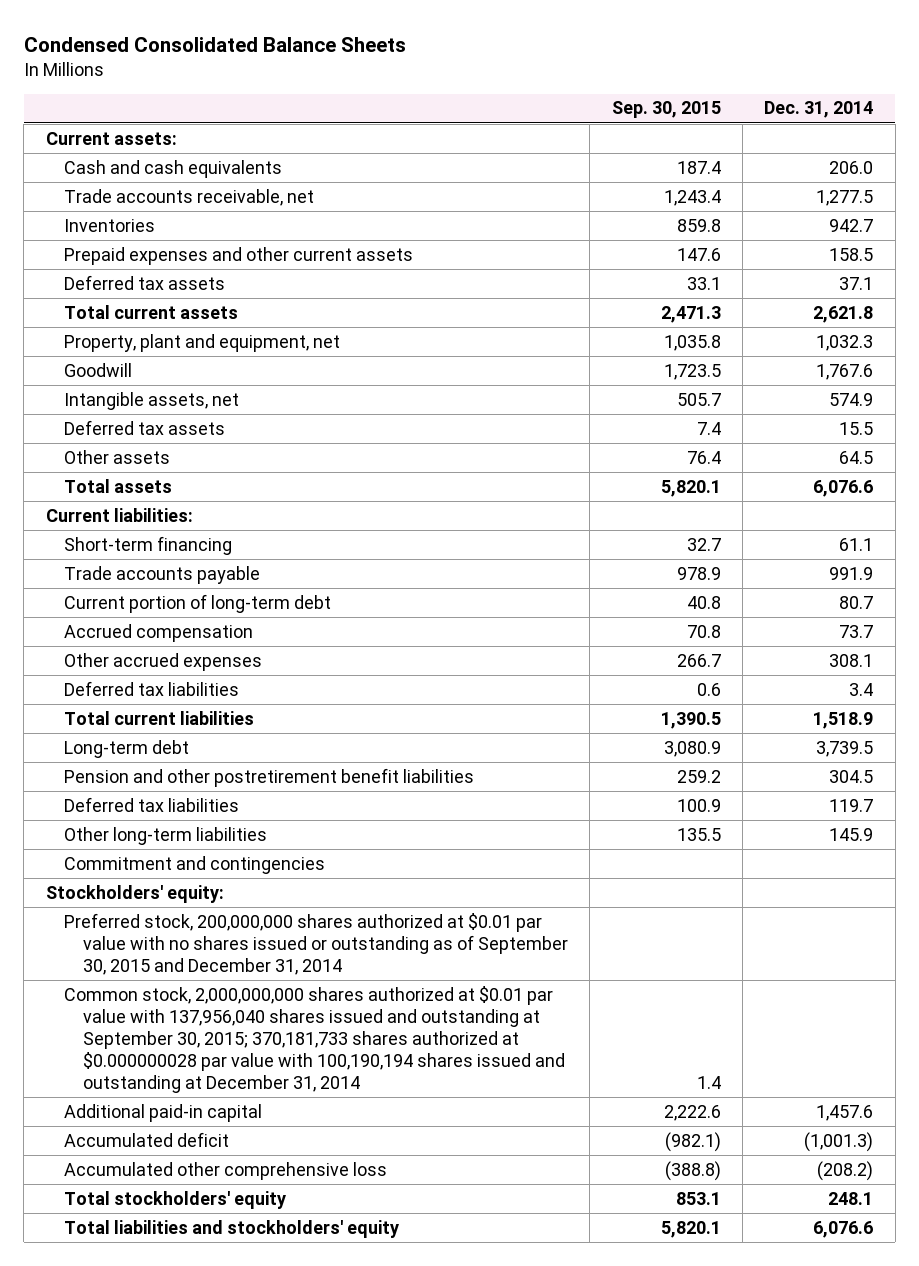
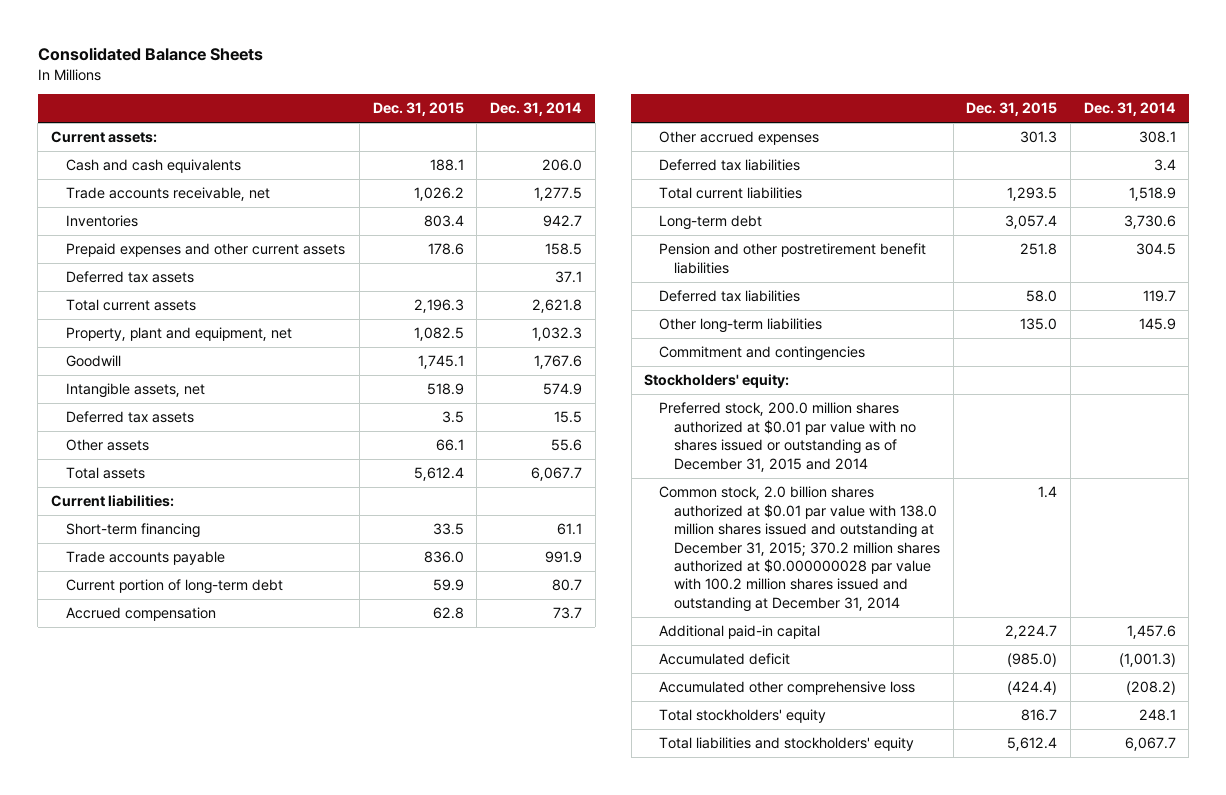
[23,36,406,52] Condensed Consolidated Balance Sheets -> [37,47,263,62] Consolidated Balance Sheets
[611,101,721,119] Sep. 30, 2015 -> none
none -> [372,102,464,117] Dec. 31, 2015
[839,450,874,464] 64.5 -> [551,439,583,452] 55.6
[813,479,874,497] 6,076.6 -> [531,467,583,482] 6,067.7
[816,740,874,757] 3,739.5 -> [1123,215,1176,230] 3,730.6
[64,912,568,976] Preferred stock, 200,000,000 shares authorized at $0.01 par value with no shares issued or outstanding as of September 30, 2015 and December 31, 2014 -> [659,402,917,472] Preferred stock, 200.0 million shares authorized at $0.01 par value with no shares issued or outstanding as of December 31, 2015 and 2014
[64,985,565,1094] Common stock, 2,000,000,000 shares authorized at $0.01 par value with 137,956,040 shares issued and outstanding at September 30, 2015; 370,181,733 shares authorized at $0.000000028 par value with 100,190,194 shares issued and outstanding at December 31, 2014 -> [659,486,941,612] Common stock, 2.0 billion shares authorized at $0.01 par value with 138.0 million shares issued and outstanding at December 31, 2015; 370.2 million shares authorized at $0.000000028 par value with 100.2 million shares issued and outstanding at December 31, 2014
[813,1220,874,1238] 6,076.6 -> [1124,737,1176,752] 6,067.7

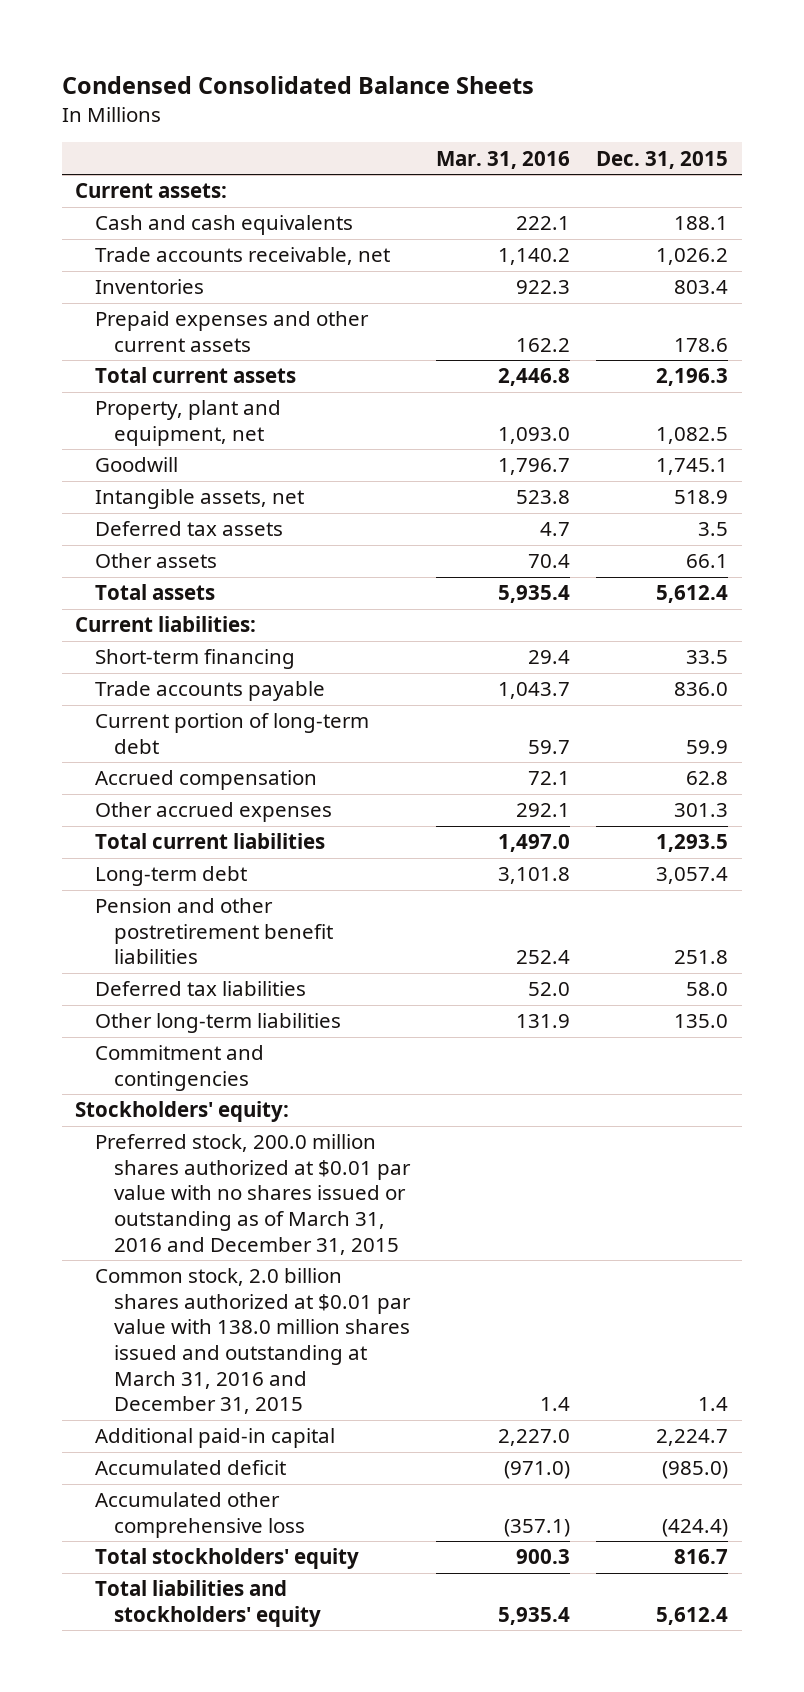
[37,47,263,62] Consolidated Balance Sheets -> [62,76,535,95] Condensed Consolidated Balance Sheets
[490,102,583,117] Dec. 31, 2014 -> none
none -> [436,150,571,169] Mar. 31, 2016
[65,271,194,284] Deferred tax assets -> none
[659,159,801,172] Deferred tax liabilities -> none
[659,402,917,472] Preferred stock, 200.0 million shares authorized at $0.01 par value with no shares issued or outstanding as of December 31, 2015 and 2014 -> [94,1134,411,1255] Preferred stock, 200.0 million shares authorized at $0.01 par value with no shares issued or outstanding as of March 31, 2016 and December 31, 2015
[659,486,941,612] Common stock, 2.0 billion shares authorized at $0.01 par value with 138.0 million shares issued and outstanding at December 31, 2015; 370.2 million shares authorized at $0.000000028 par value with 100.2 million shares issued and outstanding at December 31, 2014 -> [94,1268,411,1415] Common stock, 2.0 billion shares authorized at $0.01 par value with 138.0 million shares issued and outstanding at March 31, 2016 and December 31, 2015

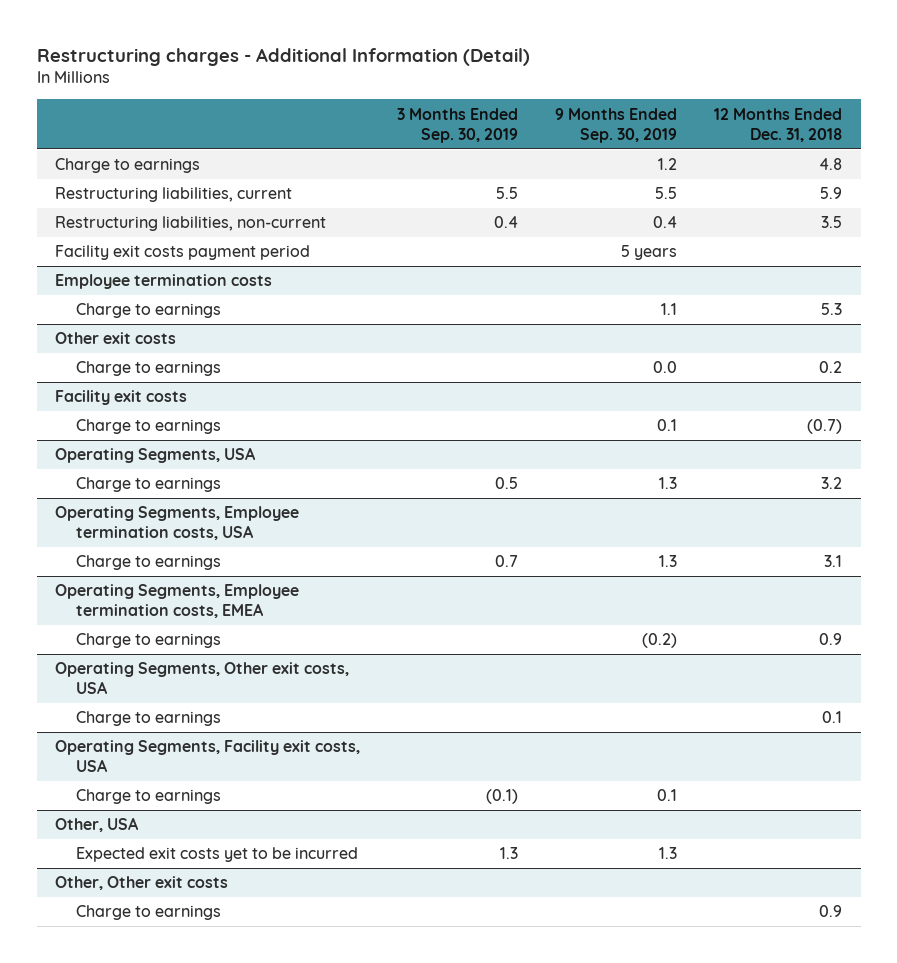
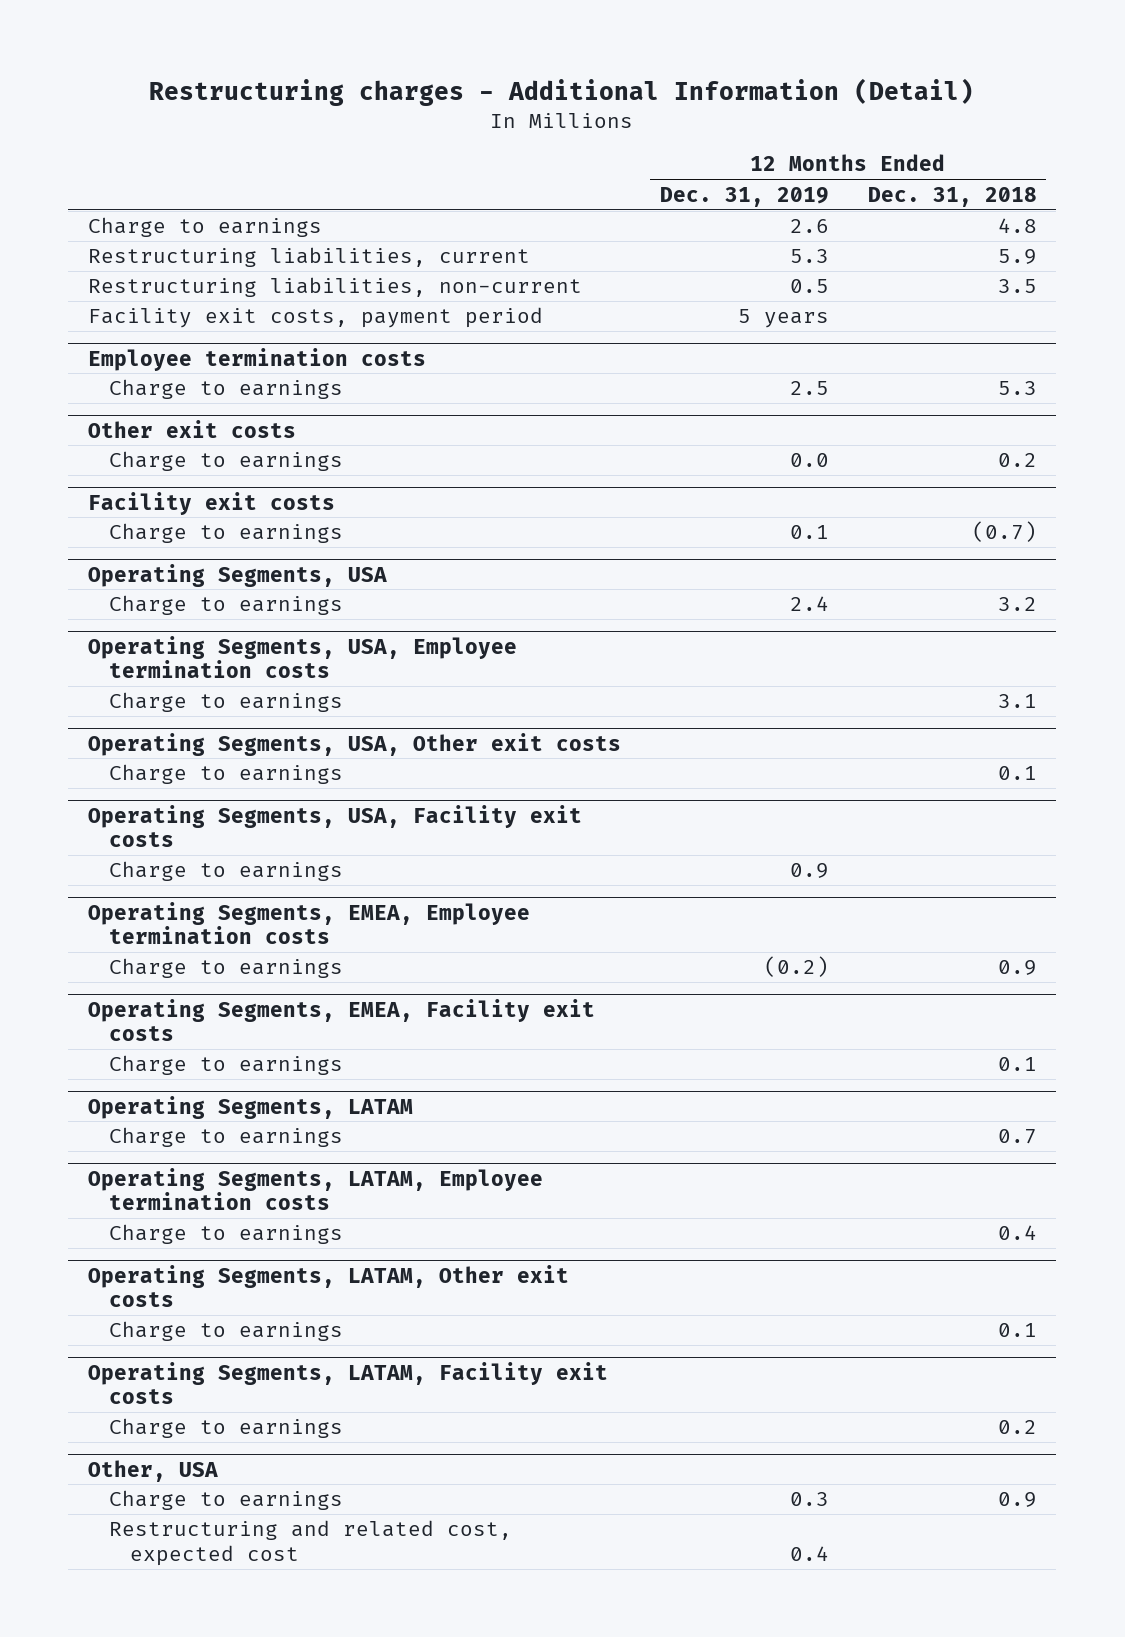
[397,107,519,143] 3 Months Ended Sep. 30, 2019 -> none
[555,107,678,143] 9 Months Ended Sep. 30, 2019 -> none
none -> [659,186,829,207] Dec. 31, 2019
[55,245,311,261] Facility exit costs payment period -> [87,307,543,329] Facility exit costs, payment period
[55,506,300,541] Operating Segments, Employee termination costs, USA -> [87,635,517,678] Operating Segments, USA, Employee termination costs
[55,584,300,619] Operating Segments, Employee termination costs, EMEA -> none
[76,633,222,649] Charge to earnings -> none
[55,662,350,695] Operating Segments, Other exit costs, USA -> [87,732,621,756] Operating Segments, USA, Other exit costs
[55,740,361,773] Operating Segments, Facility exit costs, USA -> [87,804,582,847] Operating Segments, USA, Facility exit costs
none -> [87,901,530,944] Operating Segments, EMEA, Employee termination costs
none -> [109,958,344,979] Charge to earnings
none -> [87,998,595,1041] Operating Segments, EMEA, Facility exit costs
none -> [109,1055,344,1076] Charge to earnings
none -> [87,1095,413,1119] Operating Segments, LATAM
none -> [109,1127,344,1148] Charge to earnings
none -> [87,1167,543,1210] Operating Segments, LATAM, Employee termination costs
none -> [109,1224,344,1245] Charge to earnings
none -> [87,1264,569,1307] Operating Segments, LATAM, Other exit costs
none -> [109,1321,344,1342] Charge to earnings
none -> [87,1361,608,1404] Operating Segments, LATAM, Facility exit costs
none -> [109,1418,344,1439] Charge to earnings
[76,847,359,863] Expected exit costs yet to be incurred -> none
[55,876,229,891] Other, Other exit costs -> none
none -> [109,1520,513,1566] Restructuring and related cost, expected cost

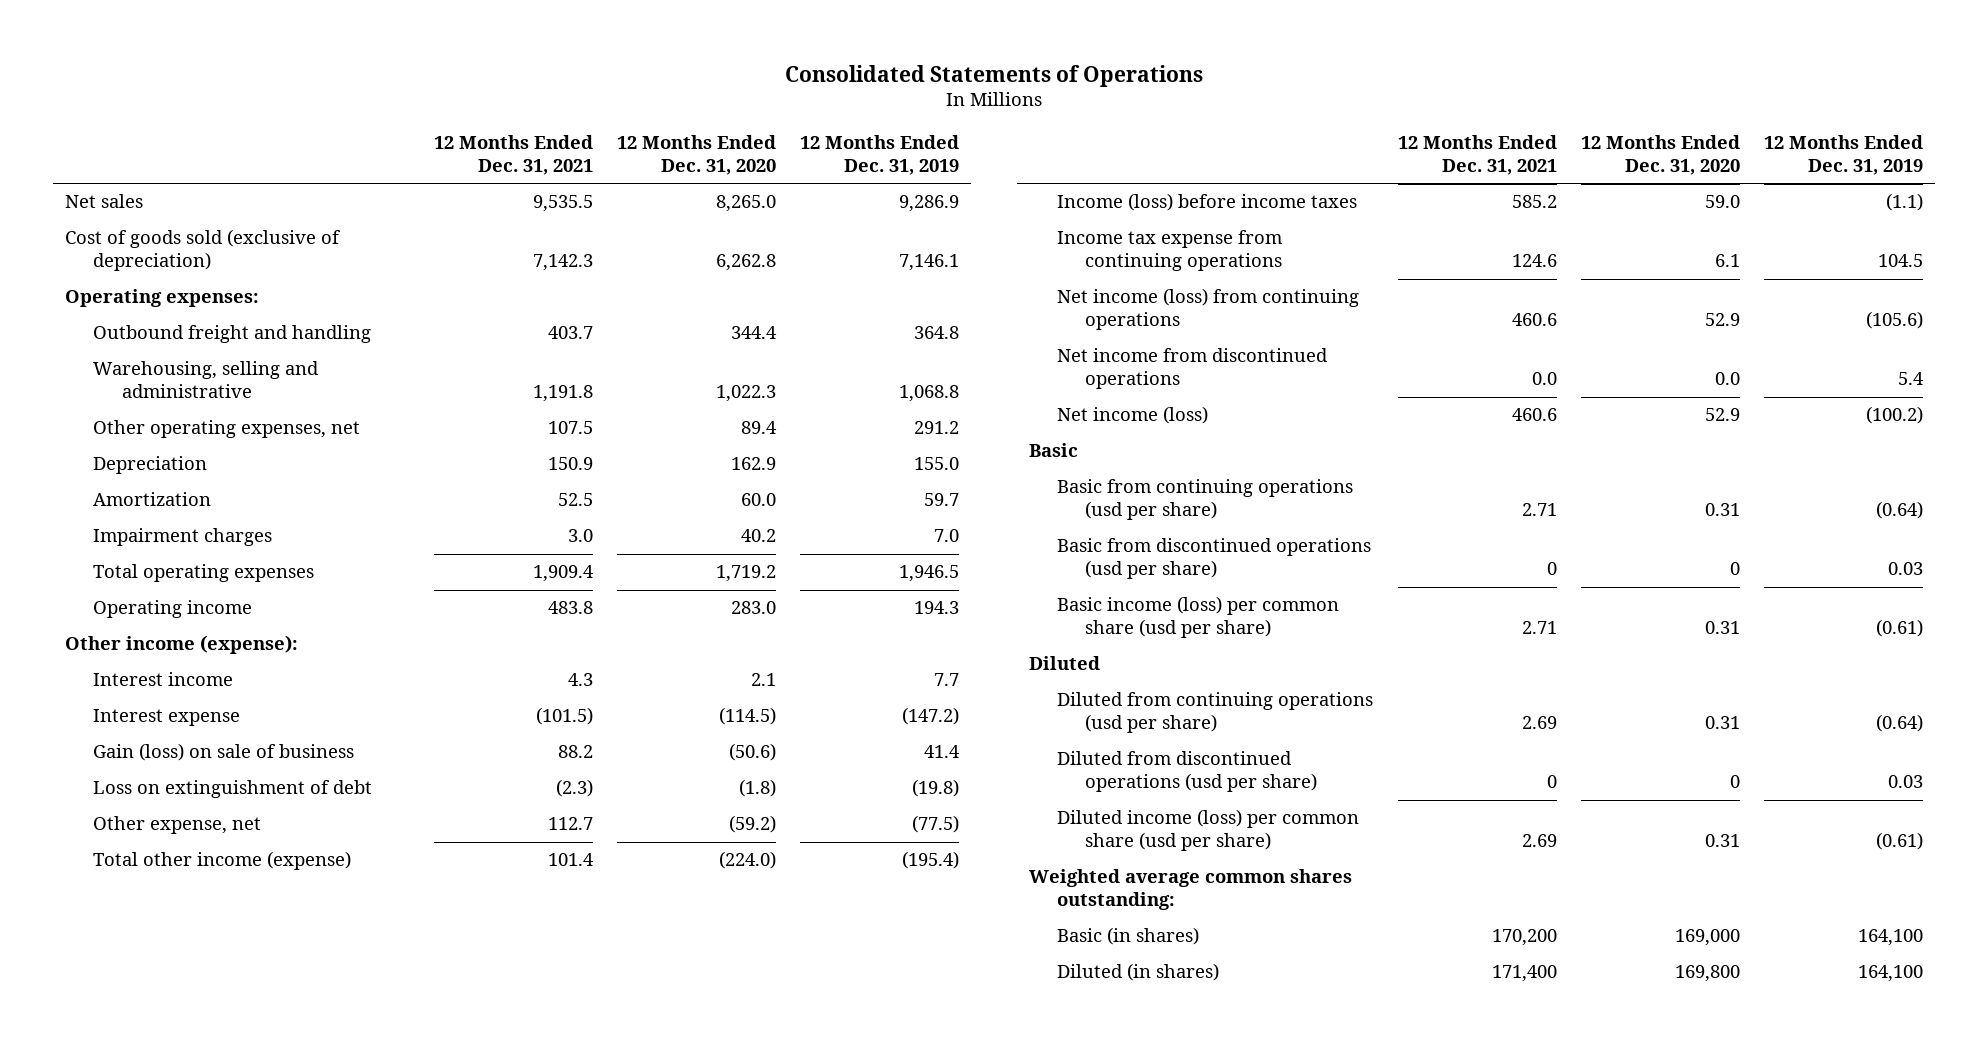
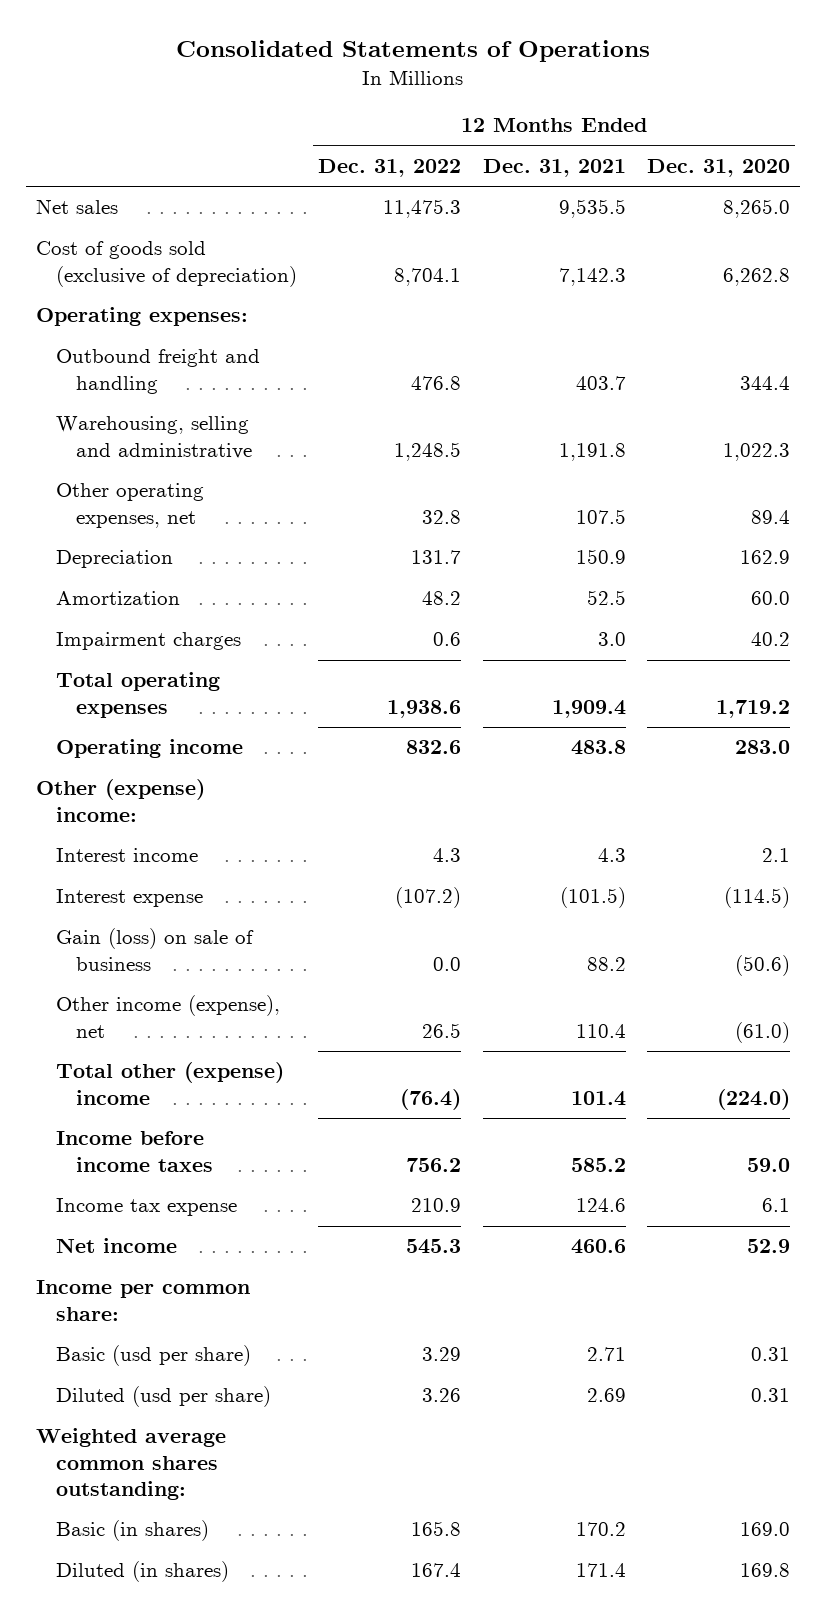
[800,135,960,176] 12 Months Ended Dec. 31, 2019 -> none
none -> [318,159,462,178] Dec. 31, 2022
[65,635,299,655] Other income (expense): -> [36,779,206,822] Other (expense) income:
[93,780,373,799] Loss on extinguishment of debt -> none
[1057,288,1360,331] Net income (loss) from continuing operations -> none
[1057,348,1329,390] Net income from discontinued operations -> none
[1029,443,1079,458] Basic -> none
[1057,479,1354,521] Basic from continuing operations (usd per share) -> none
[1057,538,1372,580] Basic from discontinued operations (usd per share) -> none
[1029,656,1101,671] Diluted -> none
[1057,692,1374,734] Diluted from continuing operations (usd per share) -> none
[1057,751,1318,793] Diluted from discontinued operations (usd per share) -> none
[93,816,262,835] Other expense, net -> [56,995,281,1038] Other income (expense), net
[547,817,593,831] 112.7 -> [575,1023,626,1038] 110.4
[728,815,776,834] (59.2) -> [734,1021,790,1043] (61.0)
[93,851,352,871] Total other income (expense) -> [56,1062,285,1105] Total other (expense) income
[1057,193,1358,212] Income (loss) before income taxes -> [56,1131,214,1172] Income before income taxes
[1057,230,1283,272] Income tax expense from continuing operations -> [56,1198,238,1217] Income tax expense
[1057,406,1209,425] Net income (loss) -> [56,1238,178,1254] Net income
none -> [36,1280,251,1321] Income per common share:
[1057,596,1340,639] Basic income (loss) per common share (usd per share) -> [56,1345,252,1367] Basic (usd per share)
[1057,809,1360,852] Diluted income (loss) per common share (usd per share) -> [56,1386,272,1408] Diluted (usd per share)
[1491,929,1557,947] 170,200 -> [575,1522,626,1537] 170.2
[1674,929,1740,947] 169,000 -> [739,1522,790,1537] 169.0
[1491,965,1557,983] 171,400 -> [575,1563,626,1578] 171.4
[1674,965,1740,983] 169,800 -> [739,1563,790,1578] 169.8

